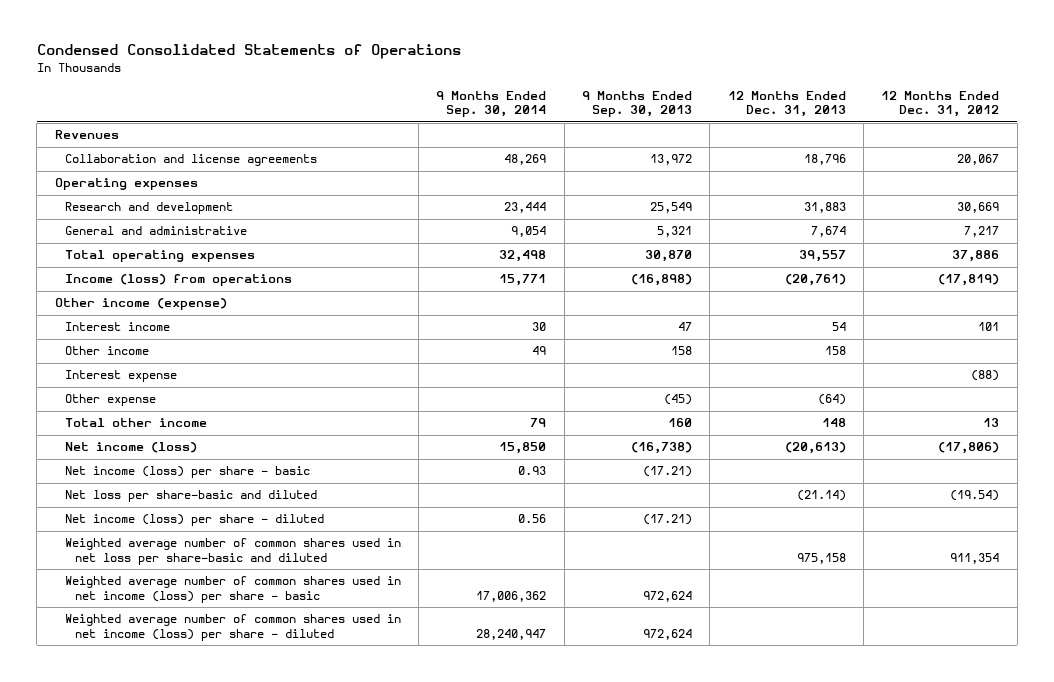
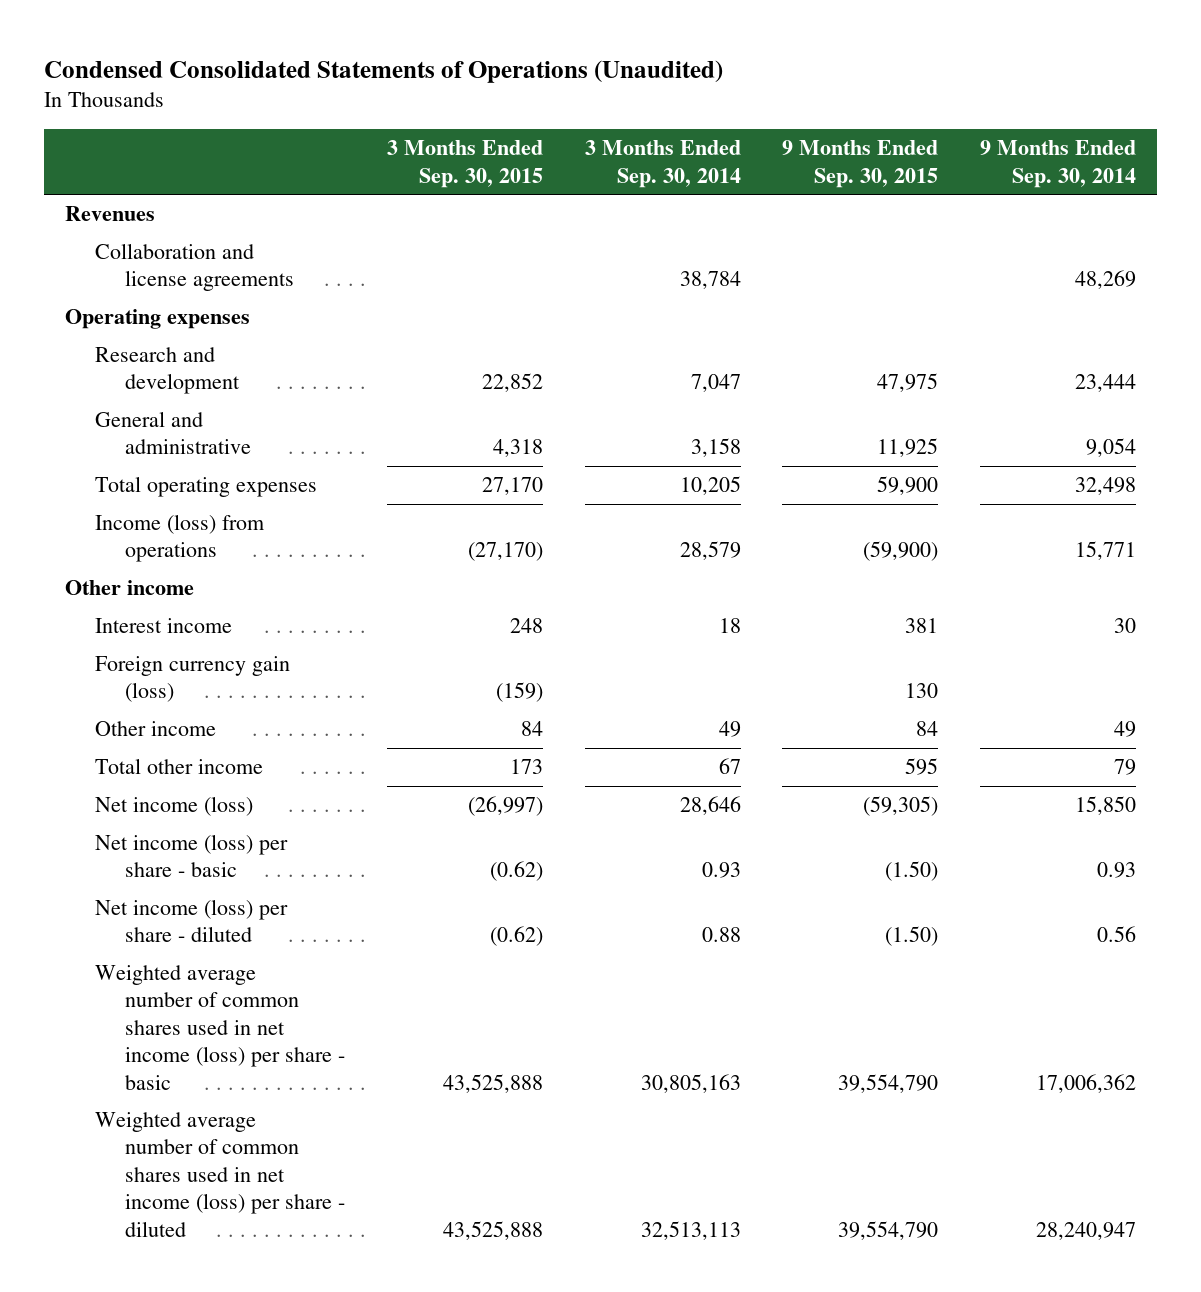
[36,44,461,60] Condensed Consolidated Statements of Operations -> [44,60,724,84] Condensed Consolidated Statements of Operations (Unaudited)
[582,91,693,118] 9 Months Ended Sep. 30, 2013 -> none
[727,91,846,118] 12 Months Ended Dec. 31, 2013 -> none
[881,91,1000,118] 12 Months Ended Dec. 31, 2012 -> none
none -> [386,140,543,188] 3 Months Ended Sep. 30, 2015
none -> [584,140,741,188] 3 Months Ended Sep. 30, 2014
none -> [782,140,939,188] 9 Months Ended Sep. 30, 2015
[54,298,227,311] Other income (expense) -> [65,579,195,595] Other income
none -> [95,655,291,703] Foreign currency gain (loss)
[64,370,177,383] Interest expense -> none
[64,394,156,407] Other expense -> none
[64,490,317,503] Net loss per share-basic and diluted -> none
[64,538,401,565] Weighted average number of common shares used in net loss per share-basic and diluted -> none

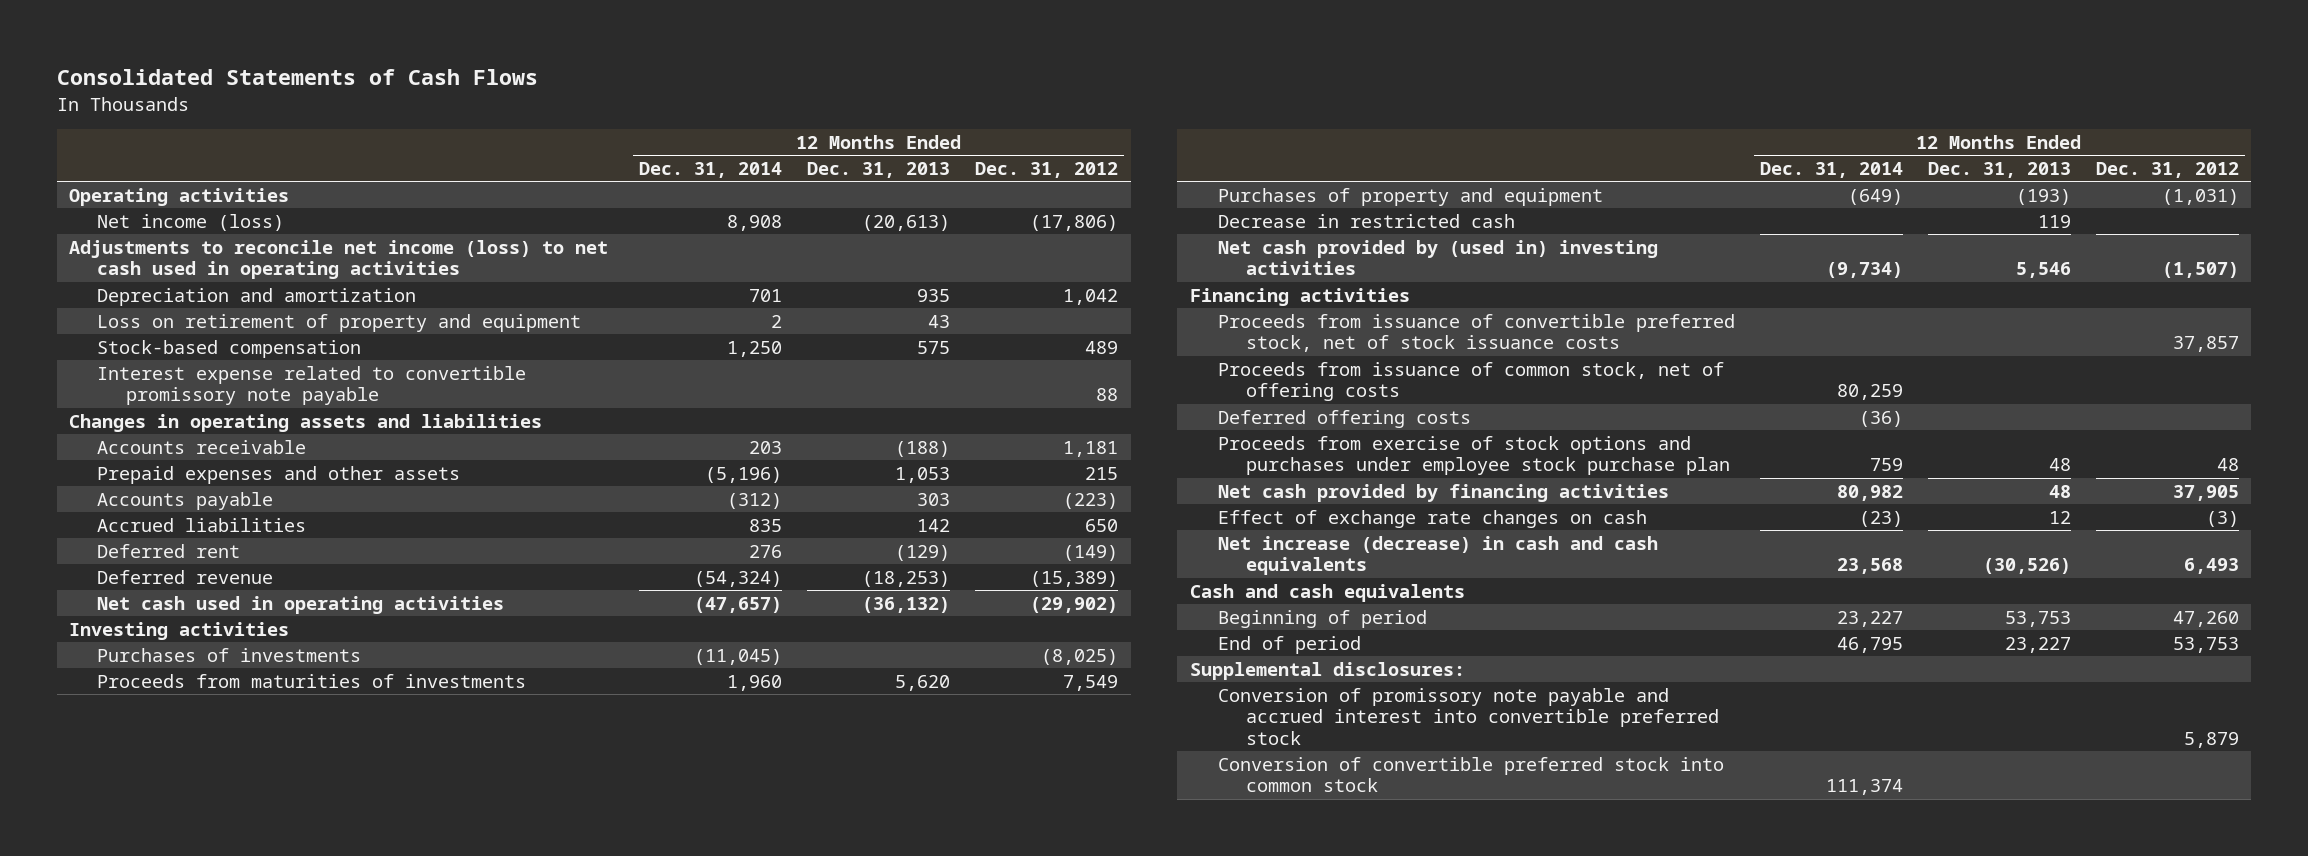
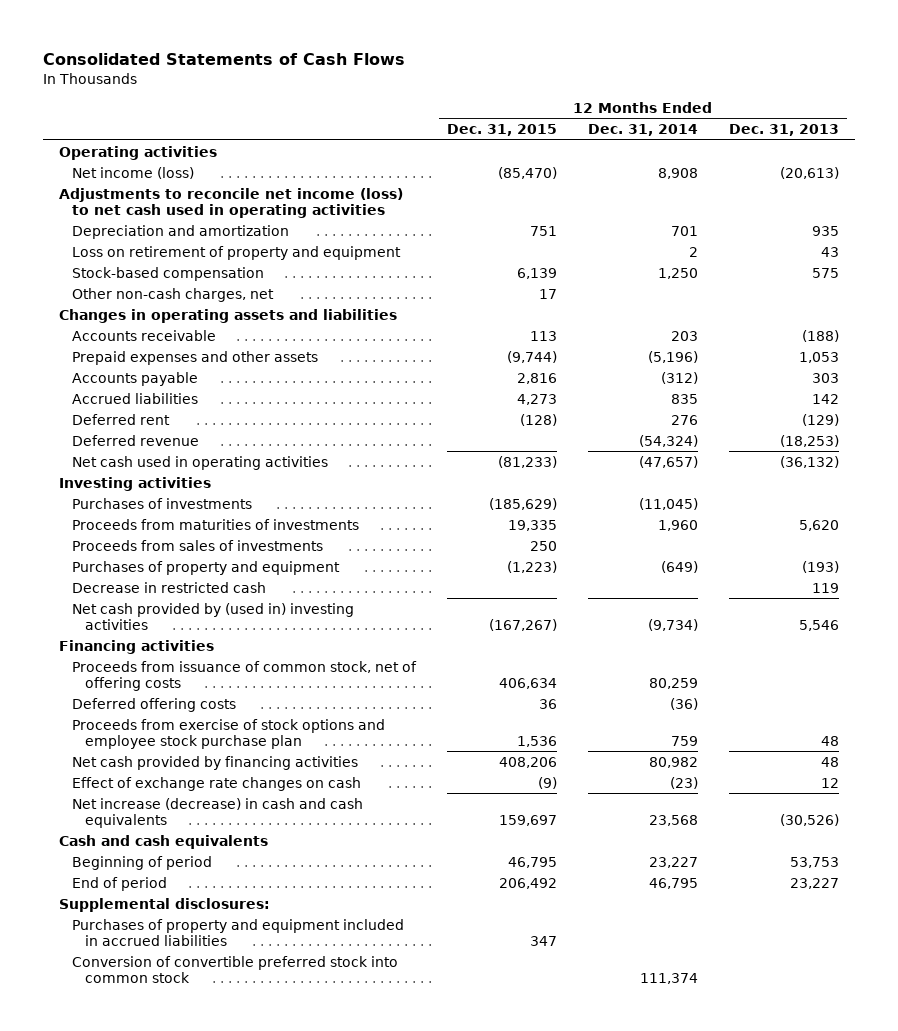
[975,162,1119,179] Dec. 31, 2012 -> none
none -> [447,124,558,137] Dec. 31, 2015
[97,365,527,406] Interest expense related to convertible promissory note payable -> none
none -> [71,287,274,302] Other non-cash charges, net
none -> [71,539,323,551] Proceeds from sales of investments
[1217,313,1735,353] Proceeds from issuance of convertible preferred stock, net of stock issuance costs -> none
[1217,435,1731,476] Proceeds from exercise of stock options and purchases under employee stock purchase plan -> [71,718,385,749] Proceeds from exercise of stock options and employee stock purchase plan
[1217,687,1720,745] Conversion of promissory note payable and accrued interest into convertible preferred stock -> none
none -> [71,918,404,946] Purchases of property and equipment included in accrued liabilities

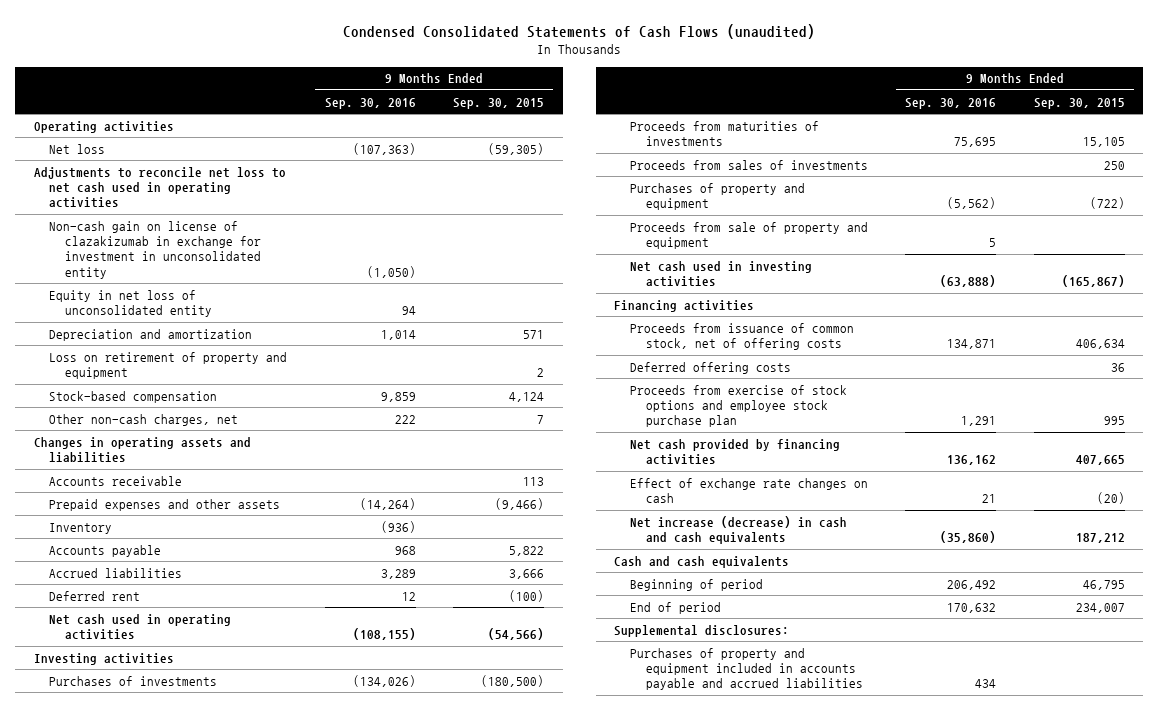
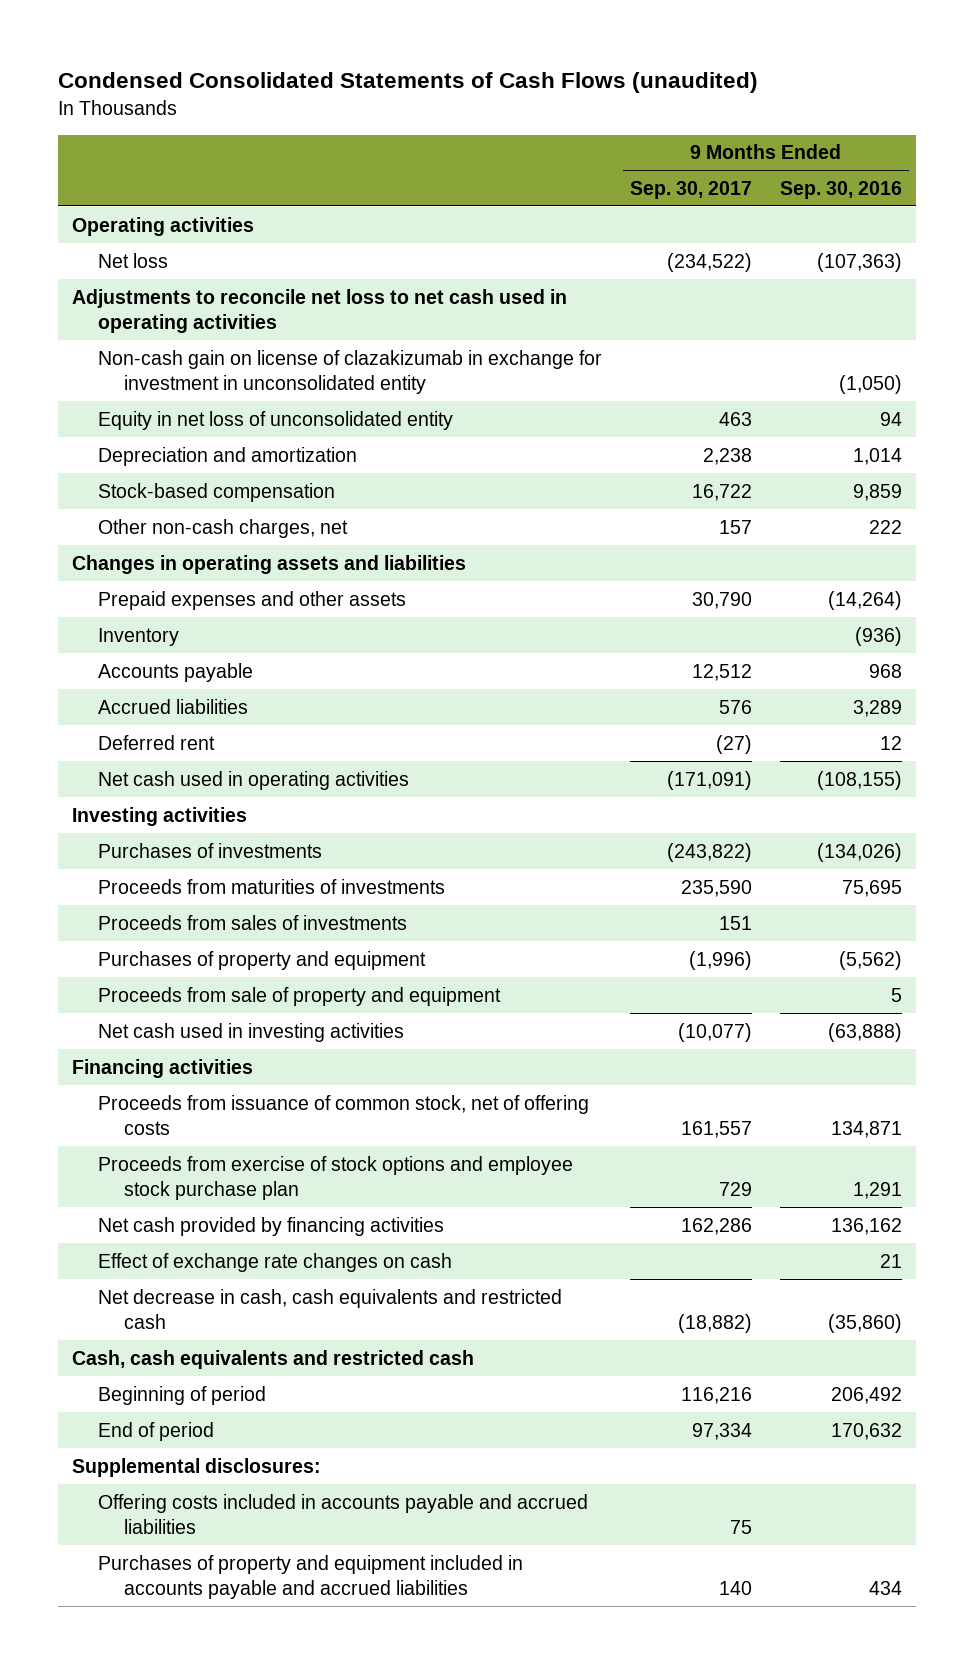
[452,97,544,109] Sep. 30, 2015 -> none
none -> [630,180,753,199] Sep. 30, 2017
[49,351,288,380] Loss on retirement of property and equipment -> none
[49,475,183,486] Accounts receivable -> none
[629,361,791,374] Deferred offering costs -> none
[629,515,847,545] Net increase (decrease) in cash and cash equivalents -> [97,1288,562,1330] Net decrease in cash, cash equivalents and restricted cash
[614,555,790,568] Cash and cash equivalents -> [71,1349,474,1369] Cash, cash equivalents and restricted cash
none -> [97,1493,588,1535] Offering costs included in accounts payable and accrued liabilities

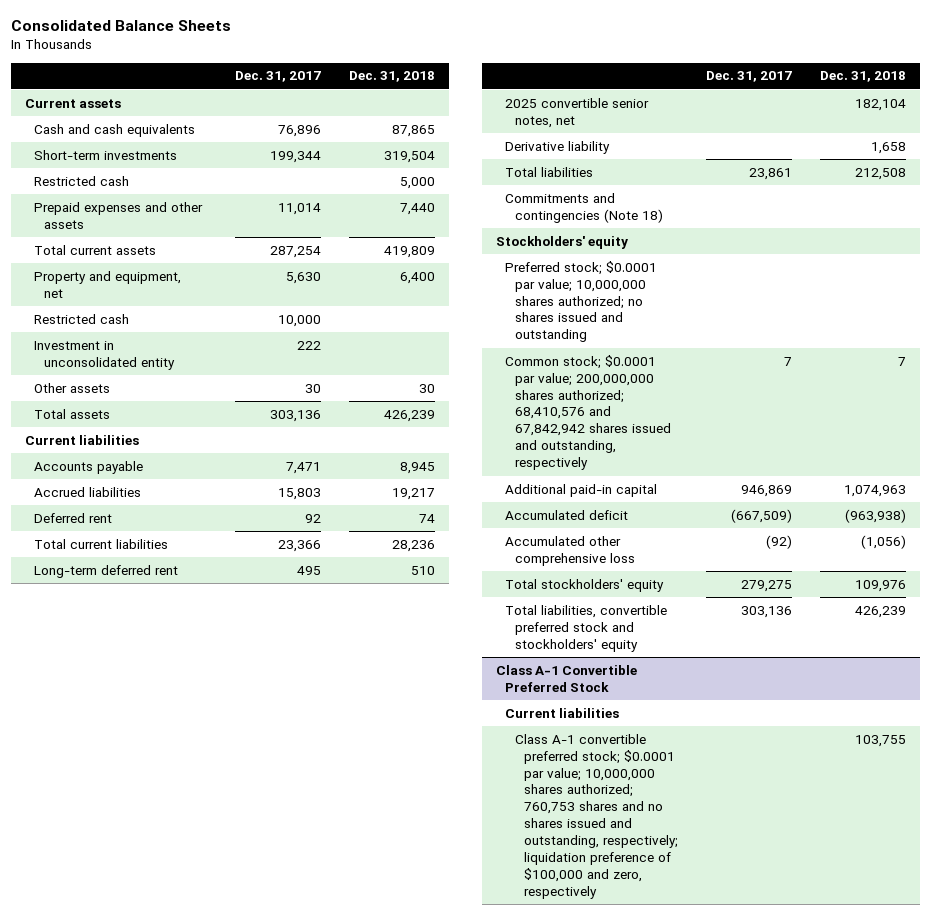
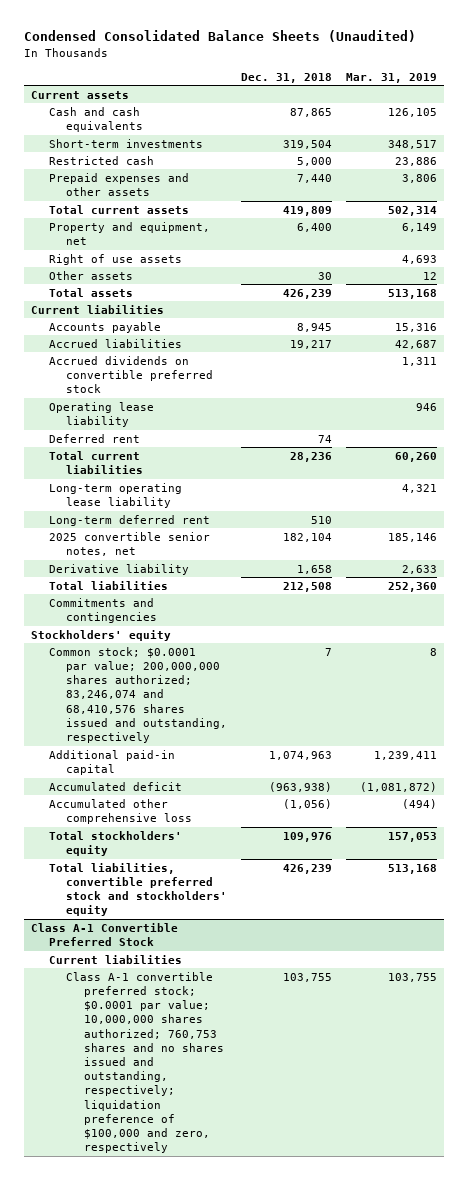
[10,20,231,32] Consolidated Balance Sheets -> [24,30,417,43] Condensed Consolidated Balance Sheets (Unaudited)
[234,71,321,83] Dec. 31, 2017 -> none
none -> [346,72,438,83] Mar. 31, 2019
[34,313,130,324] Restricted cash -> none
[34,340,175,370] Investment in unconsolidated entity -> none
none -> [48,253,182,265] Right of use assets
none -> [48,355,214,394] Accrued dividends on convertible preferred stock
none -> [48,401,154,428] Operating lease liability
none -> [48,482,182,509] Long-term operating lease liability
[505,192,663,223] Commitments and contingencies (Note 18) -> [48,597,158,624] Commitments and contingencies
[505,260,658,343] Preferred stock; $0.0001 par value; 10,000,000 shares authorized; no shares issued and outstanding -> none
[505,354,671,471] Common stock; $0.0001 par value; 200,000,000 shares authorized; 68,410,576 and 67,842,942 shares issued and outstanding, respectively -> [48,646,228,744] Common stock; $0.0001 par value; 200,000,000 shares authorized; 83,246,074 and 68,410,576 shares issued and outstanding, respectively

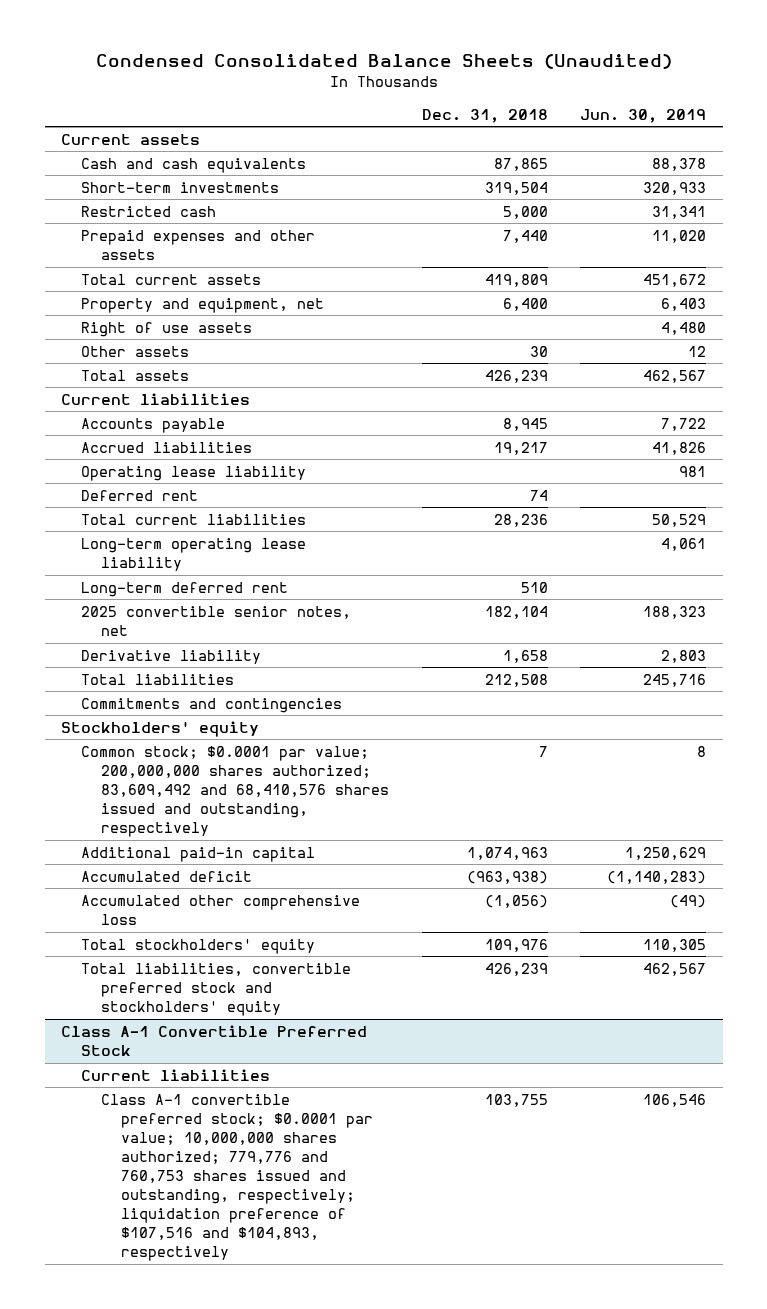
[346,72,438,83] Mar. 31, 2019 -> none
none -> [580,108,707,123] Jun. 30, 2019
[48,355,214,394] Accrued dividends on convertible preferred stock -> none
[48,646,228,744] Common stock; $0.0001 par value; 200,000,000 shares authorized; 83,246,074 and 68,410,576 shares issued and outstanding, respectively -> [80,745,389,838] Common stock; $0.0001 par value; 200,000,000 shares authorized; 83,609,492 and 68,410,576 shares issued and outstanding, respectively
[66,971,224,1154] Class A-1 convertible preferred stock; $0.0001 par value; 10,000,000 shares authorized; 760,753 shares and no shares issued and outstanding, respectively; liquidation preference of $100,000 and zero, respectively -> [100,1093,373,1262] Class A-1 convertible preferred stock; $0.0001 par value; 10,000,000 shares authorized; 779,776 and 760,753 shares issued and outstanding, respectively; liquidation preference of $107,516 and $104,893, respectively

